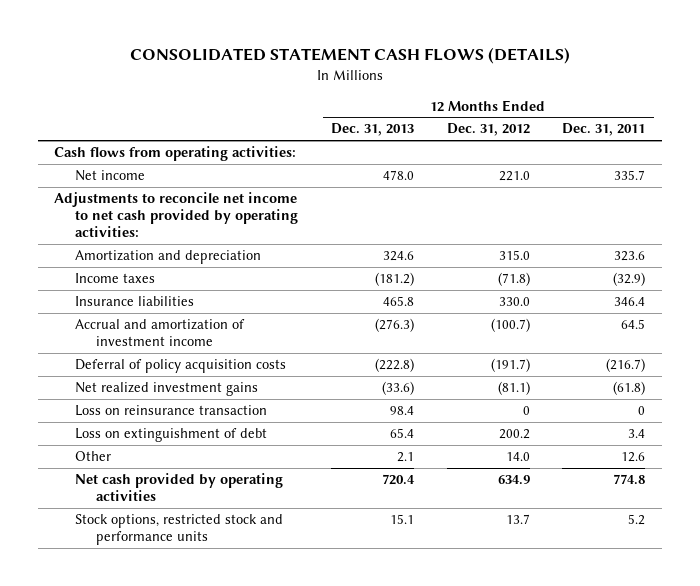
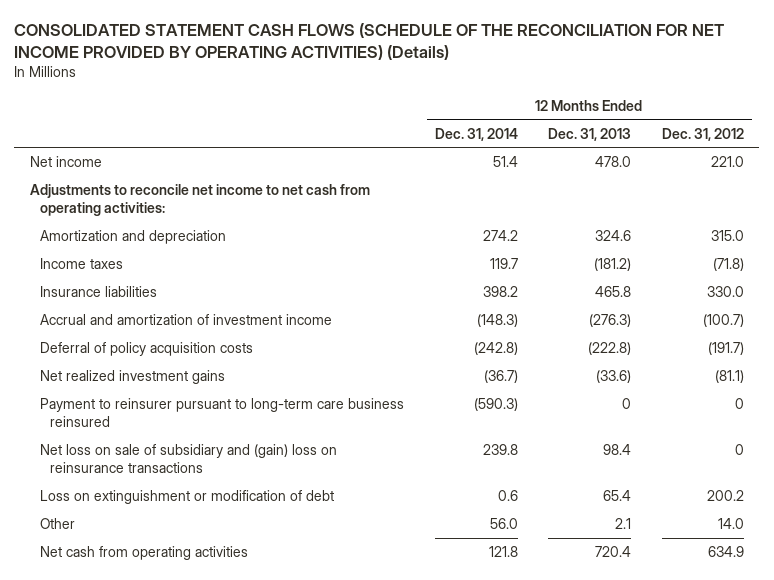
[129,47,570,65] CONSOLIDATED STATEMENT CASH FLOWS (DETAILS) -> [14,23,725,61] CONSOLIDATED STATEMENT CASH FLOWS (SCHEDULE OF THE RECONCILIATION FOR NET INCOME PROVIDED BY OPERATING ACTIVITIES) (Details)
[562,123,646,137] Dec. 31, 2011 -> none
none -> [434,127,518,141] Dec. 31, 2014
[54,146,297,162] Cash flows from operating activities: -> none
[54,192,298,238] Adjustments to reconcile net income to net cash provided by operating activities: -> [29,184,370,217] Adjustments to reconcile net income to net cash from operating activities:
none -> [39,398,404,428] Payment to reinsurer pursuant to long-term care business reinsured
[74,405,267,417] Loss on reinsurance transaction -> [39,444,337,474] Net loss on sale of subsidiary and (gain) loss on reinsurance transactions
[74,428,267,443] Loss on extinguishment of debt -> [39,490,334,505] Loss on extinguishment or modification of debt
[74,514,283,546] Stock options, restricted stock and performance units -> none
[74,473,283,502] Net cash provided by operating activities -> [39,546,248,561] Net cash from operating activities

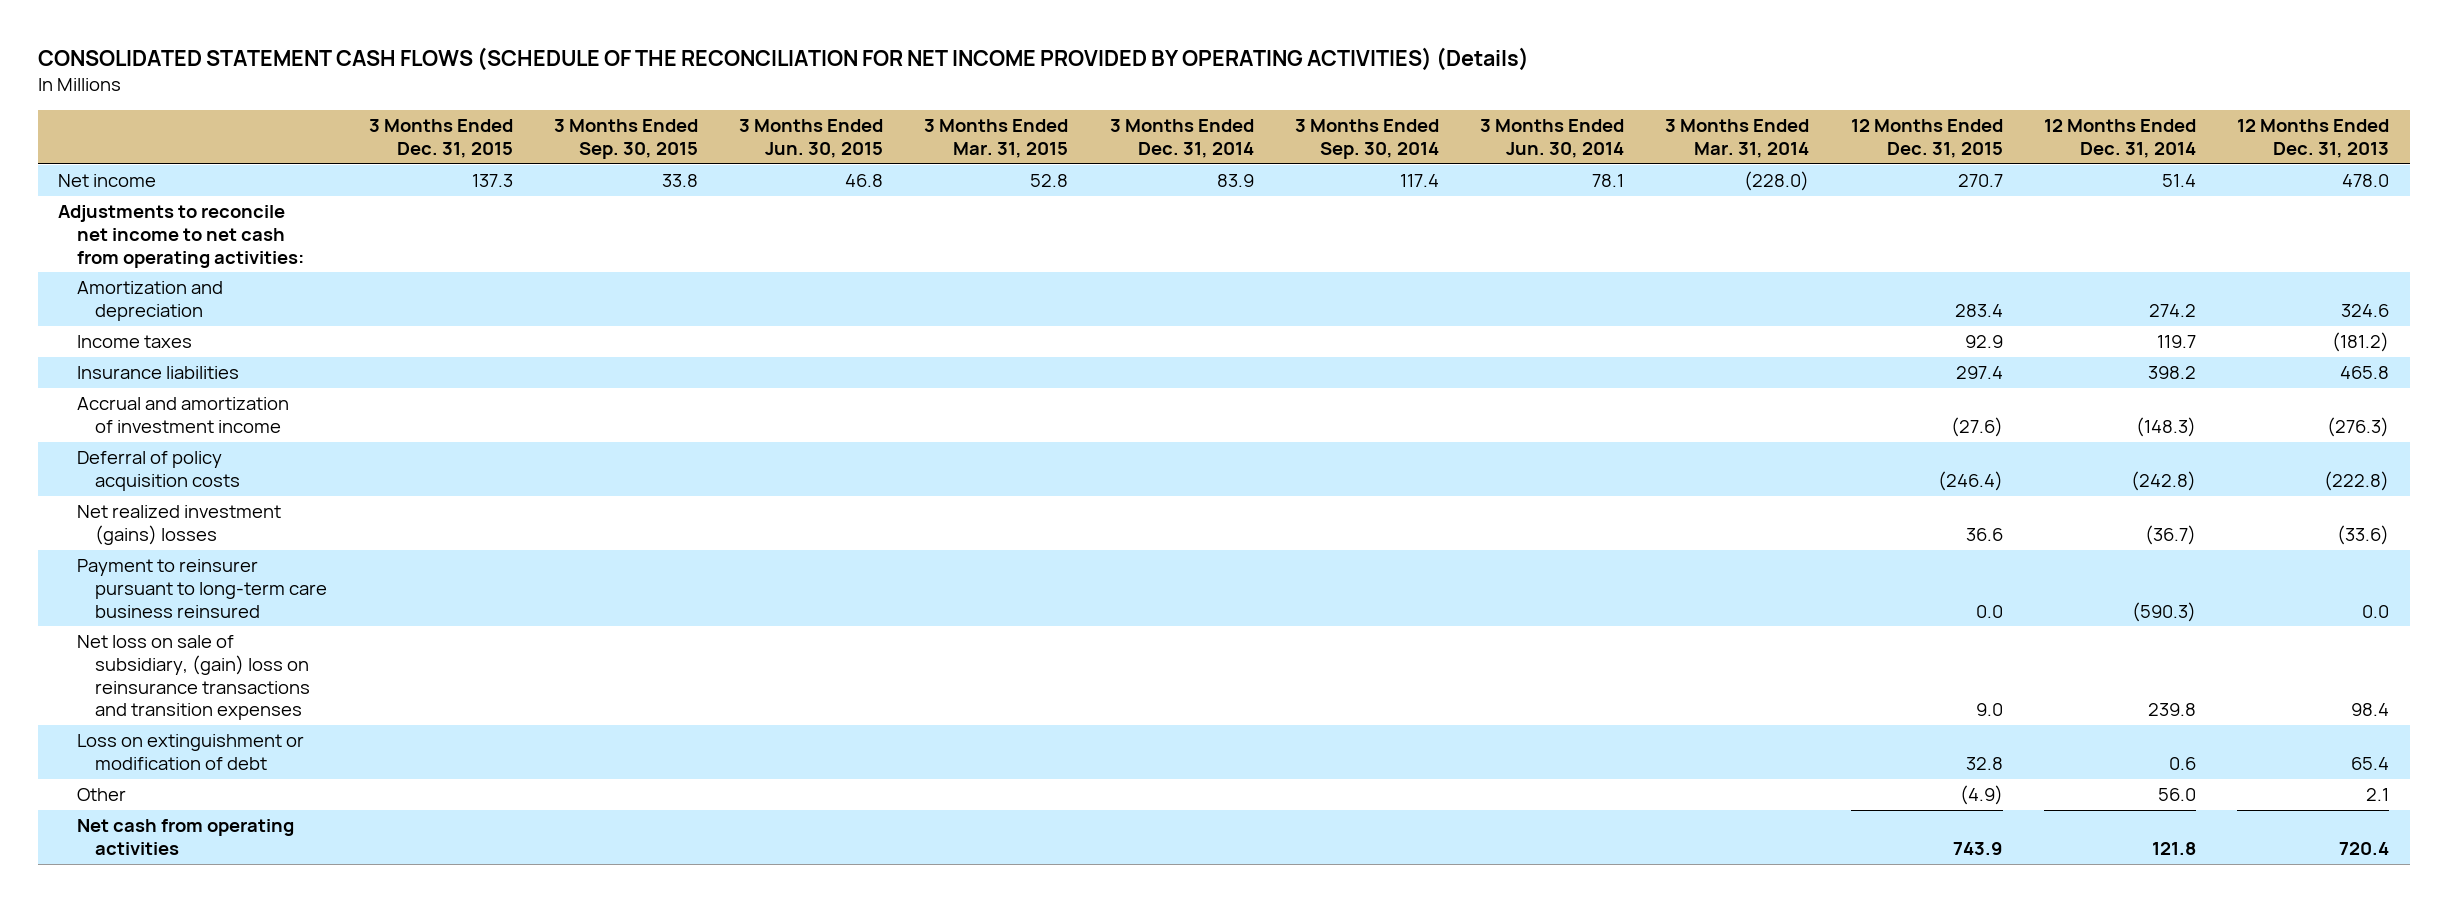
[661,127,744,141] Dec. 31, 2012 -> none
none -> [368,119,513,158] 3 Months Ended Dec. 31, 2015
none -> [553,119,698,159] 3 Months Ended Sep. 30, 2015
none -> [739,119,884,158] 3 Months Ended Jun. 30, 2015
none -> [924,119,1069,158] 3 Months Ended Mar. 31, 2015
none -> [1109,119,1254,158] 3 Months Ended Dec. 31, 2014
none -> [1294,119,1439,159] 3 Months Ended Sep. 30, 2014
none -> [1480,119,1625,158] 3 Months Ended Jun. 30, 2014
none -> [1665,119,1810,158] 3 Months Ended Mar. 31, 2014
none -> [1850,119,2003,158] 12 Months Ended Dec. 31, 2015
[39,370,225,385] Net realized investment gains -> [76,505,281,545] Net realized investment (gains) losses
[622,398,632,410] 0 -> [2362,604,2390,618] 0.0
[39,444,337,474] Net loss on sale of subsidiary and (gain) loss on reinsurance transactions -> [76,635,311,721] Net loss on sale of subsidiary, (gain) loss on reinsurance transactions and transition expenses

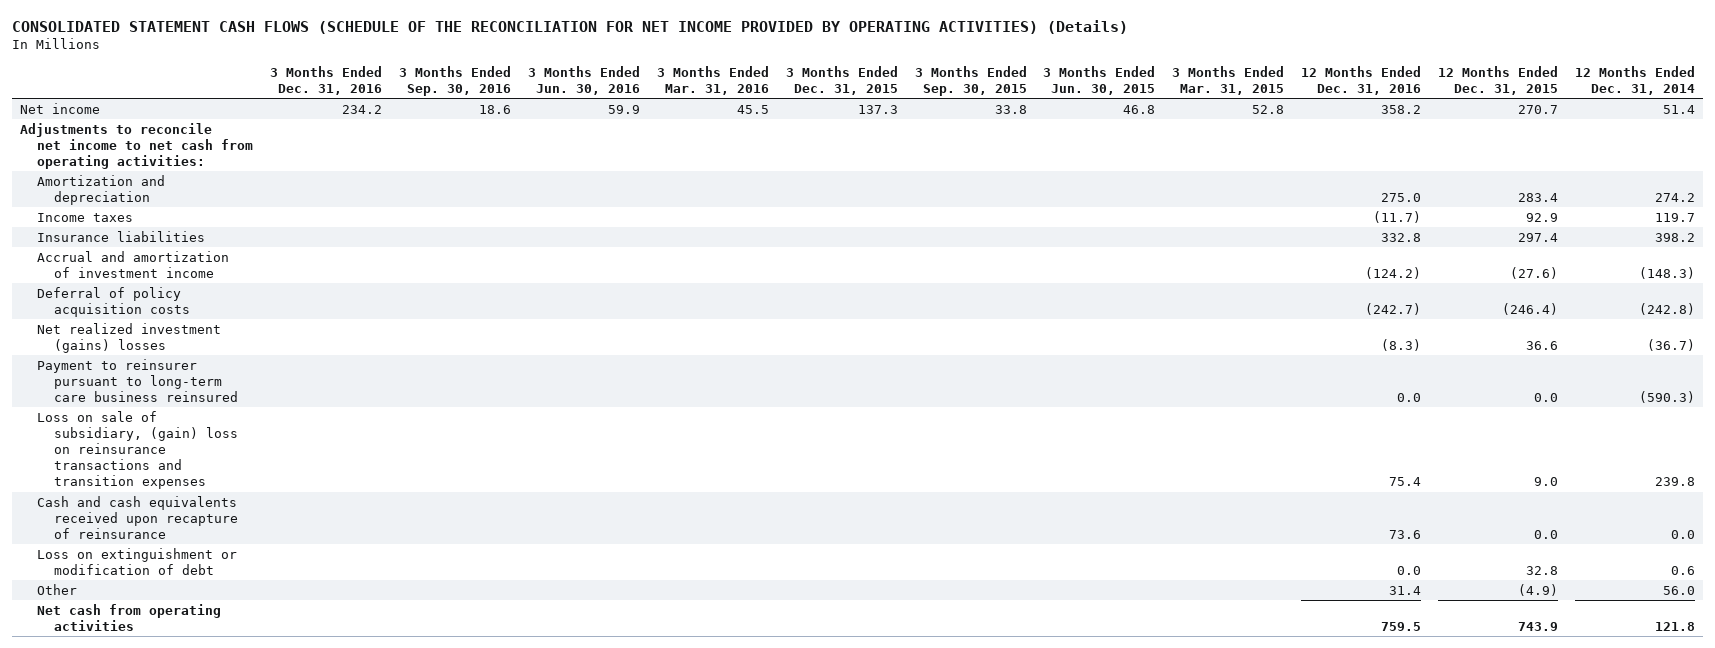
[1109,119,1254,158] 3 Months Ended Dec. 31, 2014 -> none
[1294,119,1439,159] 3 Months Ended Sep. 30, 2014 -> none
[1480,119,1625,158] 3 Months Ended Jun. 30, 2014 -> none
[1665,119,1810,158] 3 Months Ended Mar. 31, 2014 -> none
[2237,119,2390,158] 12 Months Ended Dec. 31, 2013 -> none
none -> [270,65,383,96] 3 Months Ended Dec. 31, 2016
none -> [398,65,511,97] 3 Months Ended Sep. 30, 2016
none -> [527,65,640,96] 3 Months Ended Jun. 30, 2016
none -> [656,65,769,96] 3 Months Ended Mar. 31, 2016
none -> [1301,65,1422,96] 12 Months Ended Dec. 31, 2016
[76,635,311,721] Net loss on sale of subsidiary, (gain) loss on reinsurance transactions and transition expenses -> [37,410,238,490] Loss on sale of subsidiary, (gain) loss on reinsurance transactions and transition expenses
none -> [37,495,238,540] Cash and cash equivalents received upon recapture of reinsurance

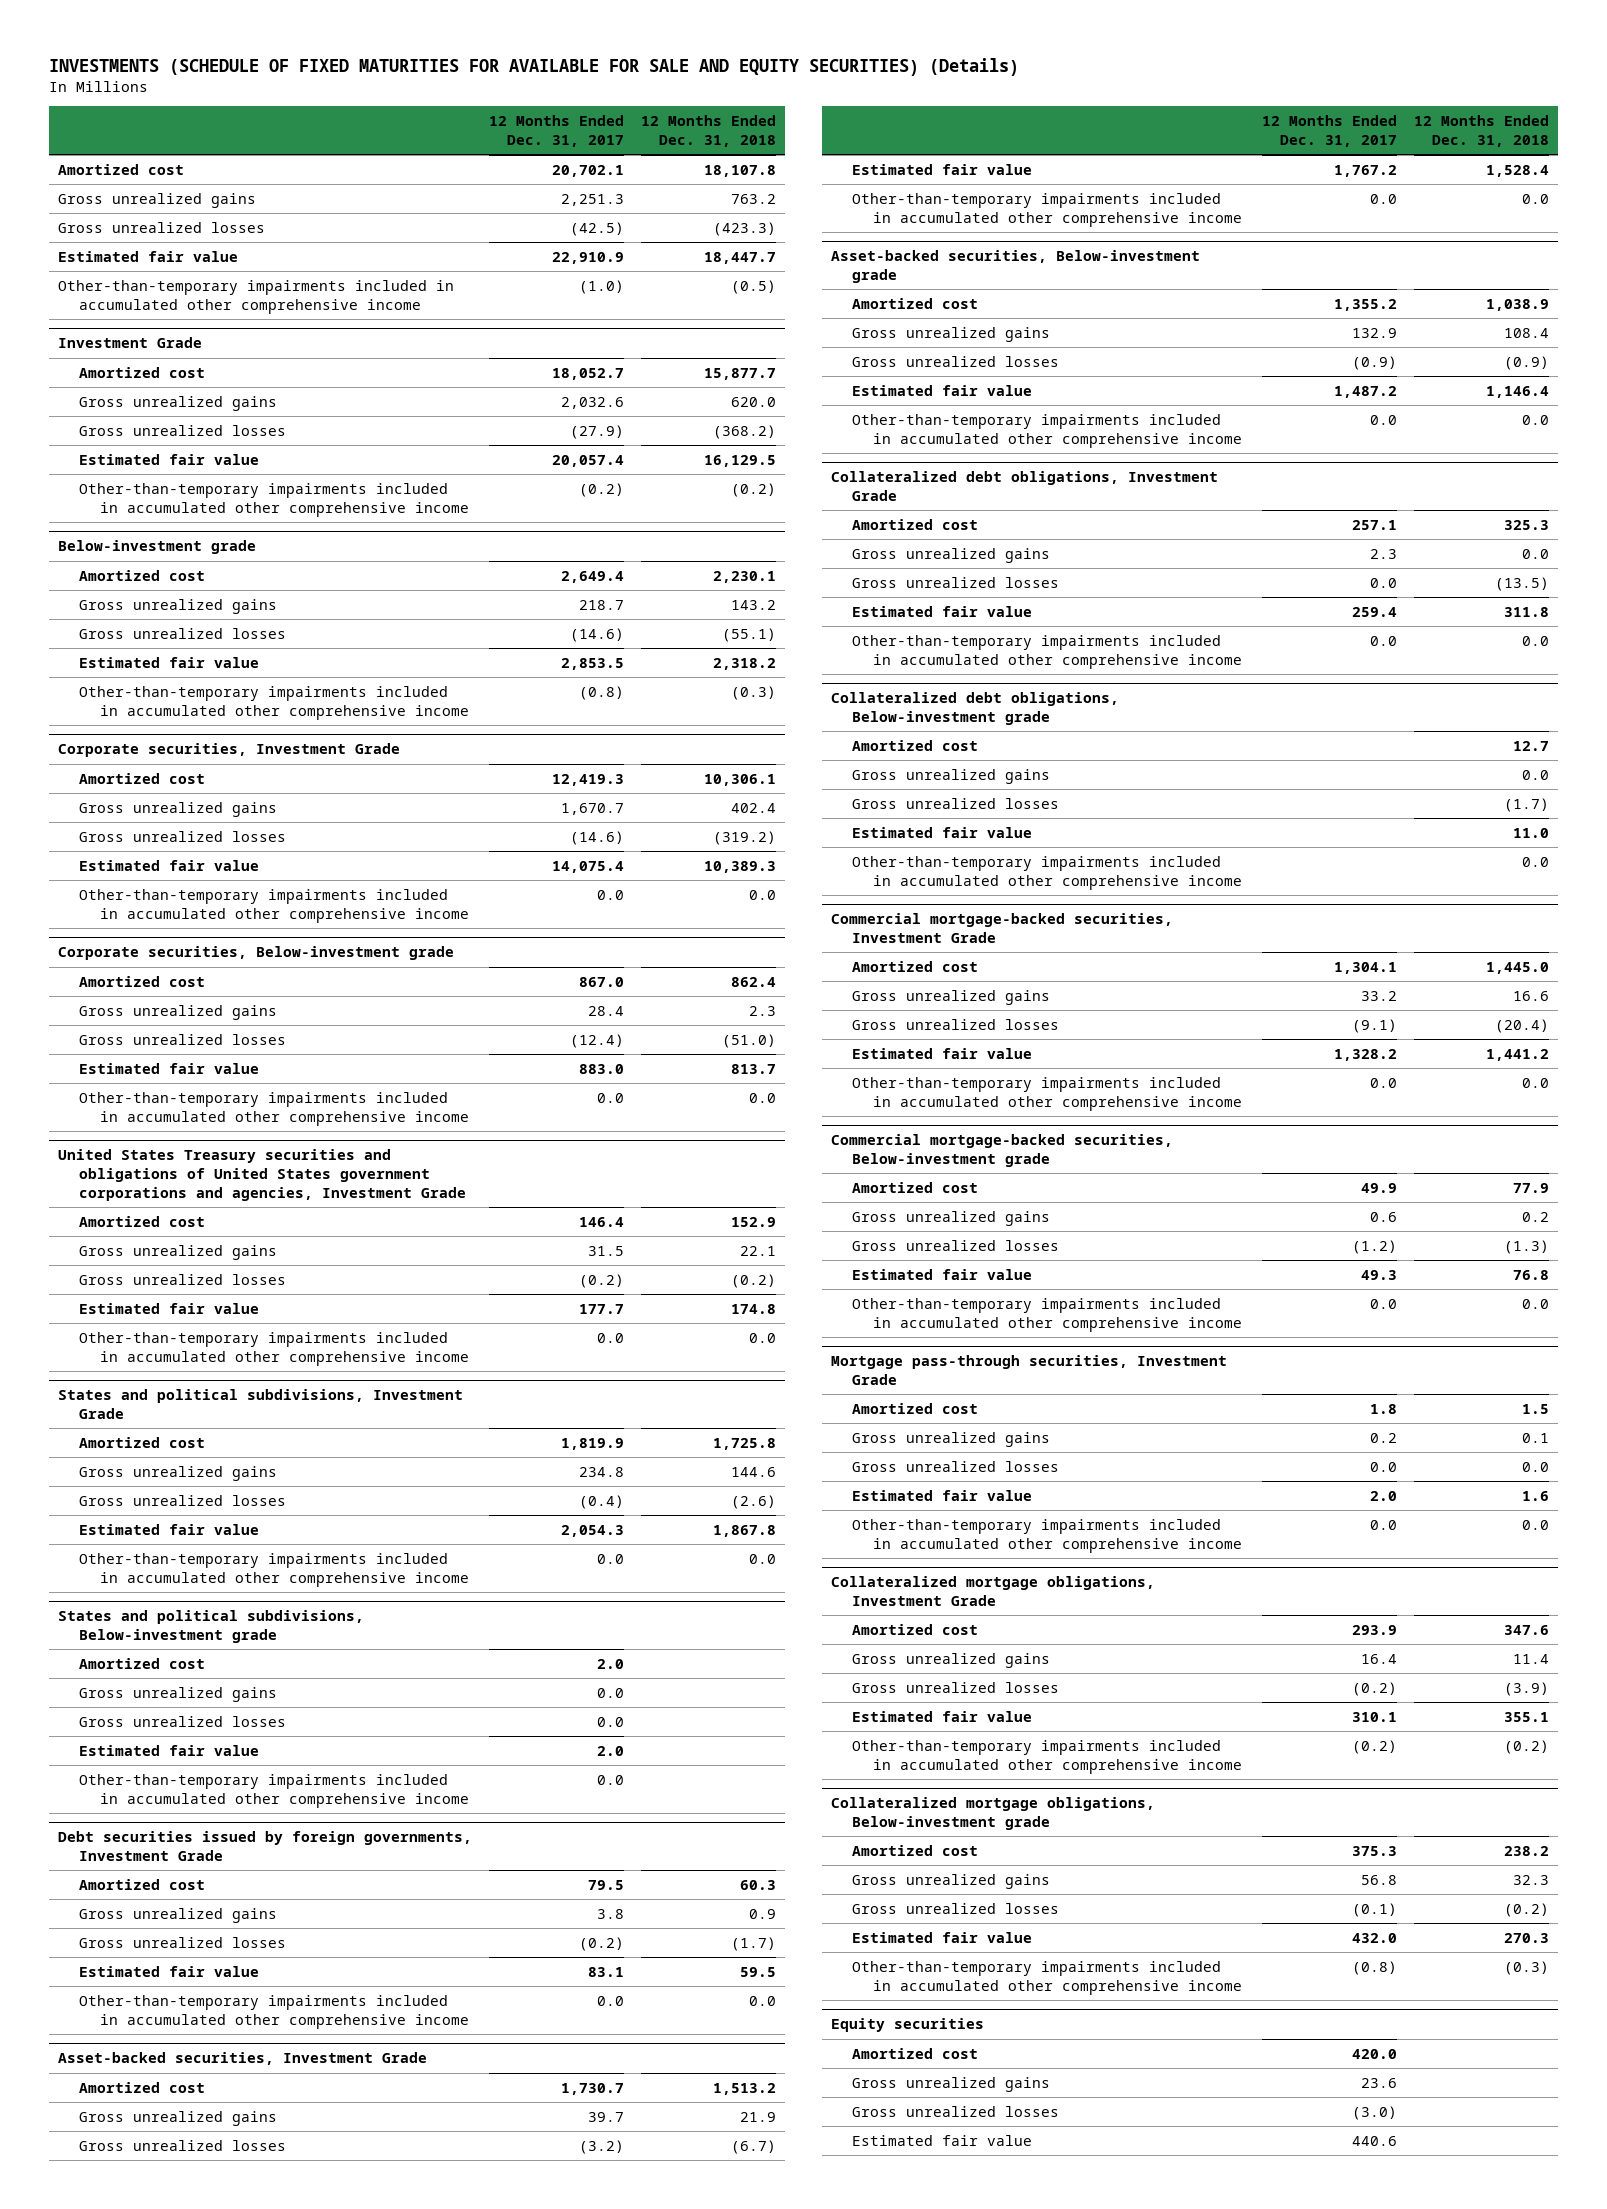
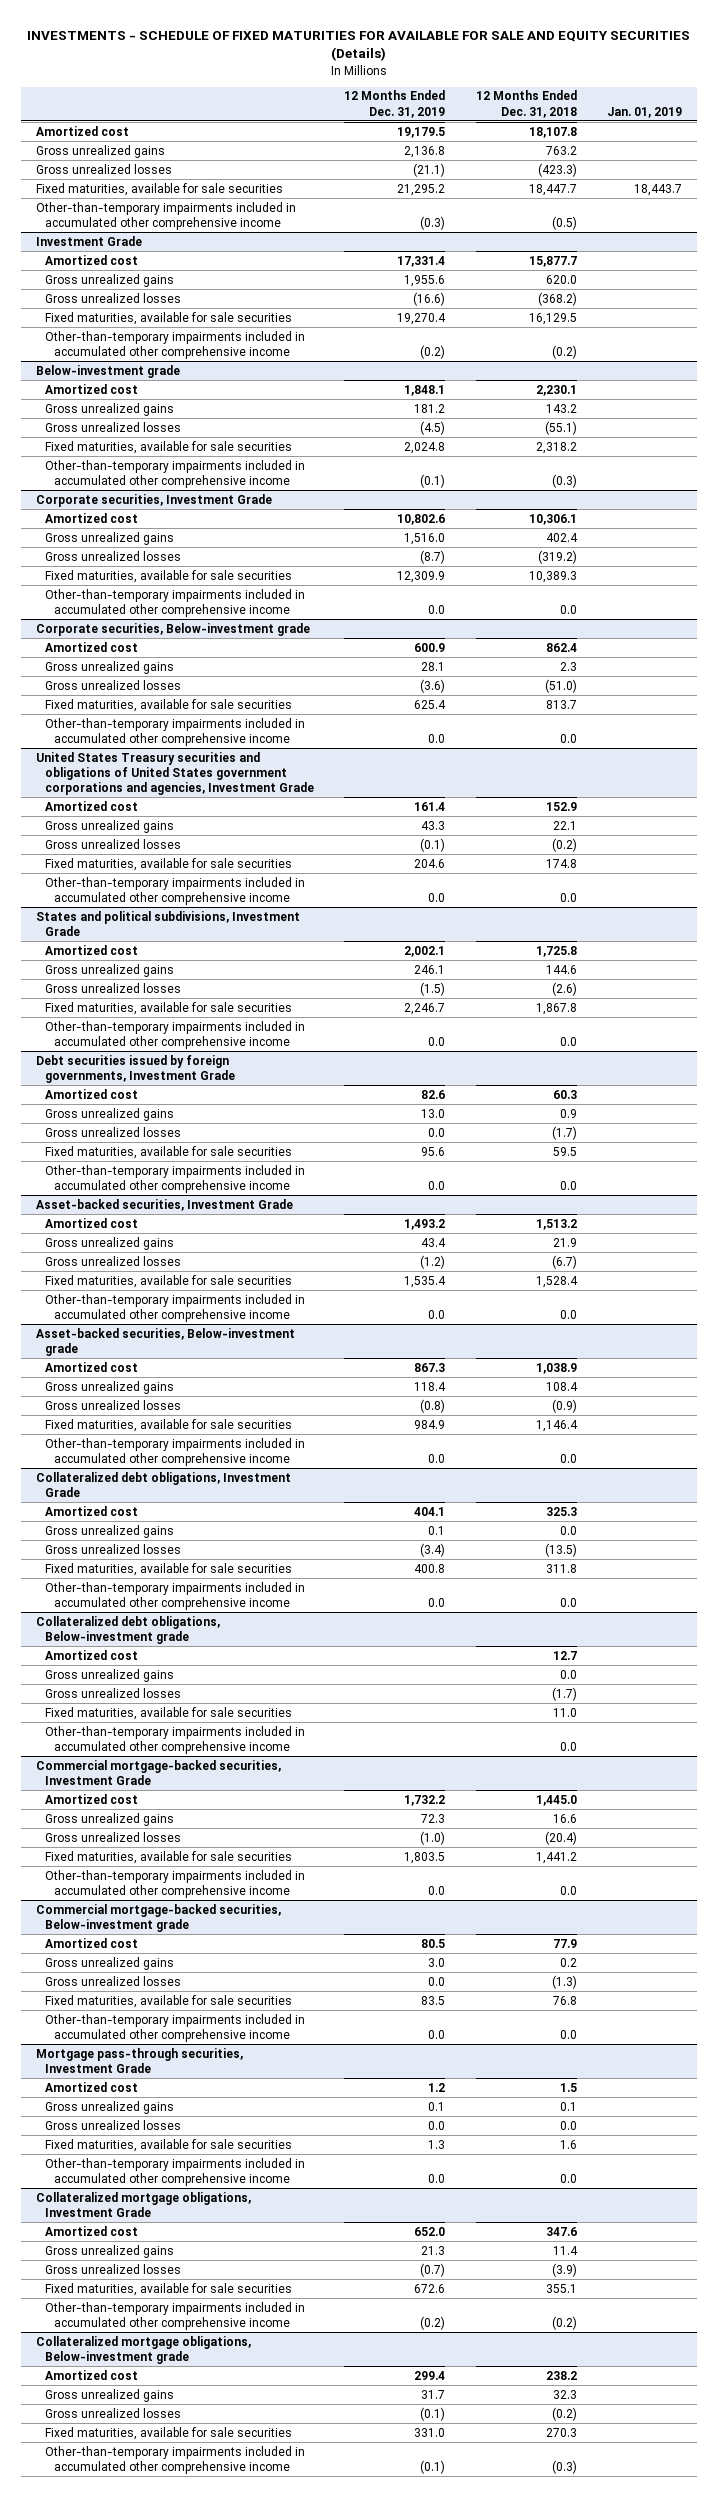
[48,57,1019,76] INVESTMENTS (SCHEDULE OF FIXED MATURITIES FOR AVAILABLE FOR SALE AND EQUITY SECURITIES) (Details) -> [27,30,691,62] INVESTMENTS - SCHEDULE OF FIXED MATURITIES FOR AVAILABLE FOR SALE AND EQUITY SECURITIES (Details)
[489,115,625,148] 12 Months Ended Dec. 31, 2017 -> none
none -> [344,90,446,118] 12 Months Ended Dec. 31, 2019
none -> [607,106,683,118] Jan. 01, 2019
[57,250,238,262] Estimated fair value -> [36,182,284,196] Fixed maturities, available for sale securities
[78,453,259,465] Estimated fair value -> [45,311,293,325] Fixed maturities, available for sale securities
[78,656,259,668] Estimated fair value -> [45,440,293,454] Fixed maturities, available for sale securities
[78,859,259,871] Estimated fair value -> [45,569,293,583] Fixed maturities, available for sale securities
[78,1062,259,1074] Estimated fair value -> [45,698,293,712] Fixed maturities, available for sale securities
[78,1302,259,1314] Estimated fair value -> [45,857,293,871] Fixed maturities, available for sale securities
[78,1523,259,1535] Estimated fair value -> [45,1001,293,1015] Fixed maturities, available for sale securities
[57,1610,364,1643] States and political subdivisions, Below-investment grade -> none
[78,1657,205,1669] Amortized cost -> none
[78,1686,277,1702] Gross unrealized gains -> none
[78,1715,286,1727] Gross unrealized losses -> none
[78,1744,259,1756] Estimated fair value -> none
[78,1773,469,1808] Other-than-temporary impairments included in accumulated other comprehensive income -> none
[78,1965,259,1977] Estimated fair value -> [45,1145,293,1159] Fixed maturities, available for sale securities
[851,163,1032,175] Estimated fair value -> [45,1274,293,1288] Fixed maturities, available for sale securities
[851,384,1032,396] Estimated fair value -> [45,1418,293,1432] Fixed maturities, available for sale securities
[851,605,1032,617] Estimated fair value -> [45,1562,293,1576] Fixed maturities, available for sale securities
[851,826,1032,838] Estimated fair value -> [45,1706,293,1720] Fixed maturities, available for sale securities
[851,1047,1032,1059] Estimated fair value -> [45,1850,293,1864] Fixed maturities, available for sale securities
[851,1268,1032,1280] Estimated fair value -> [45,1994,293,2008] Fixed maturities, available for sale securities
[851,1489,1032,1501] Estimated fair value -> [45,2138,293,2152] Fixed maturities, available for sale securities
[851,1710,1032,1722] Estimated fair value -> [45,2282,293,2296] Fixed maturities, available for sale securities
[851,1931,1032,1943] Estimated fair value -> [45,2426,293,2440] Fixed maturities, available for sale securities
[830,2018,984,2033] Equity securities -> none
[851,2047,978,2059] Amortized cost -> none
[851,2076,1050,2092] Gross unrealized gains -> none
[851,2105,1059,2117] Gross unrealized losses -> none
[851,2134,1032,2146] Estimated fair value -> none

